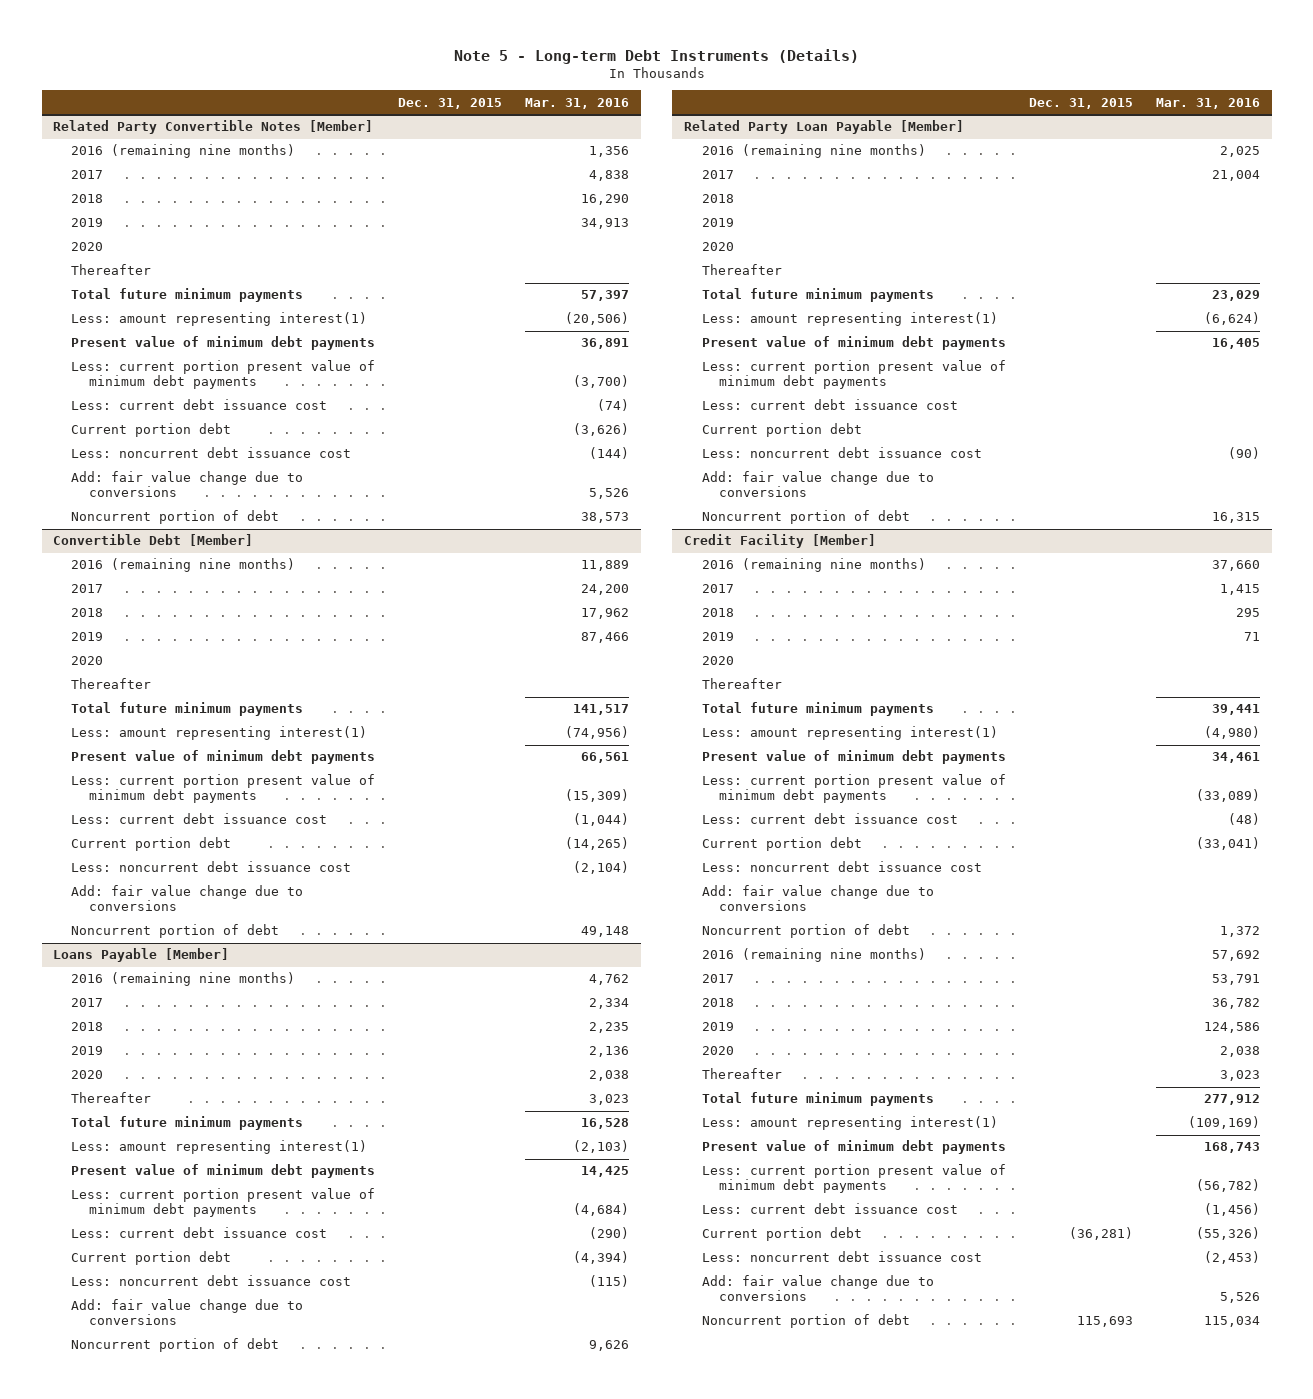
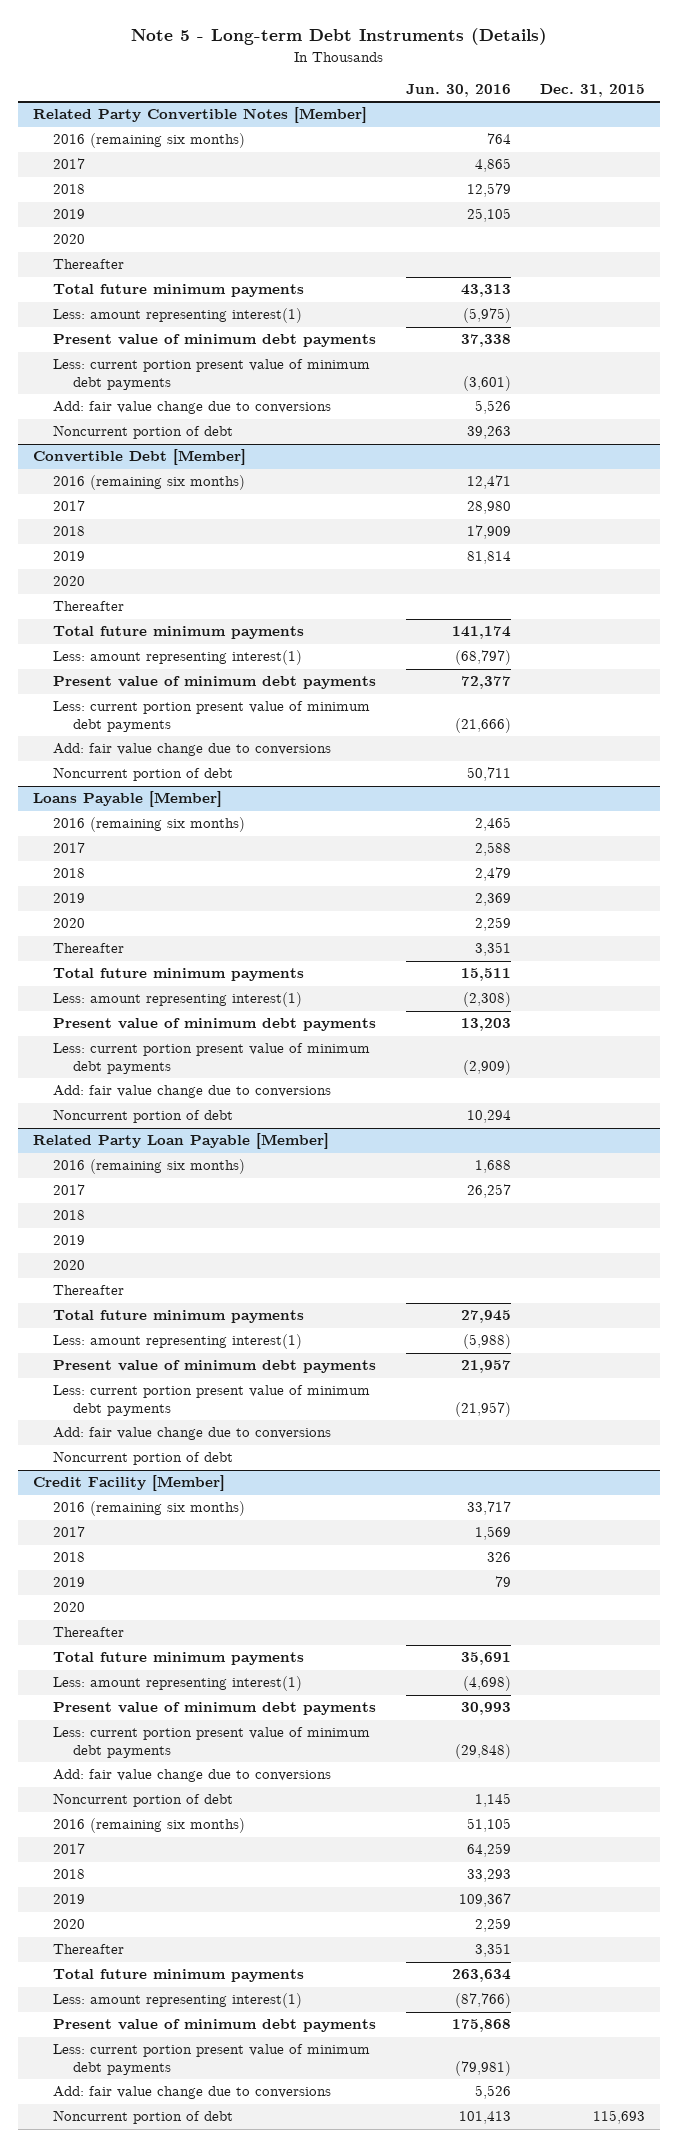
[525,97,630,109] Mar. 31, 2016 -> none
none -> [405,83,511,97] Jun. 30, 2016
[70,144,295,159] 2016 (remaining nine months) -> [53,133,246,149] 2016 (remaining six months)
[70,399,327,411] Less: current debt issuance cost -> none
[70,423,231,438] Current portion debt -> none
[70,447,351,459] Less: noncurrent debt issuance cost -> none
[70,558,295,573] 2016 (remaining nine months) -> [53,475,246,491] 2016 (remaining six months)
[70,813,327,825] Less: current debt issuance cost -> none
[70,837,231,852] Current portion debt -> none
[70,861,351,873] Less: noncurrent debt issuance cost -> none
[70,972,295,987] 2016 (remaining nine months) -> [53,817,246,833] 2016 (remaining six months)
[70,1227,327,1239] Less: current debt issuance cost -> none
[70,1251,231,1266] Current portion debt -> none
[70,1275,351,1287] Less: noncurrent debt issuance cost -> none
[701,144,926,159] 2016 (remaining nine months) -> [53,1159,246,1175] 2016 (remaining six months)
[701,399,958,411] Less: current debt issuance cost -> none
[701,423,862,438] Current portion debt -> none
[701,447,982,459] Less: noncurrent debt issuance cost -> none
[701,558,926,573] 2016 (remaining nine months) -> [53,1501,246,1517] 2016 (remaining six months)
[701,813,958,825] Less: current debt issuance cost -> none
[701,837,862,852] Current portion debt -> none
[701,861,982,873] Less: noncurrent debt issuance cost -> none
[701,948,926,963] 2016 (remaining nine months) -> [53,1818,246,1834] 2016 (remaining six months)
[701,1203,958,1215] Less: current debt issuance cost -> none
[701,1227,862,1242] Current portion debt -> none
[701,1251,982,1263] Less: noncurrent debt issuance cost -> none

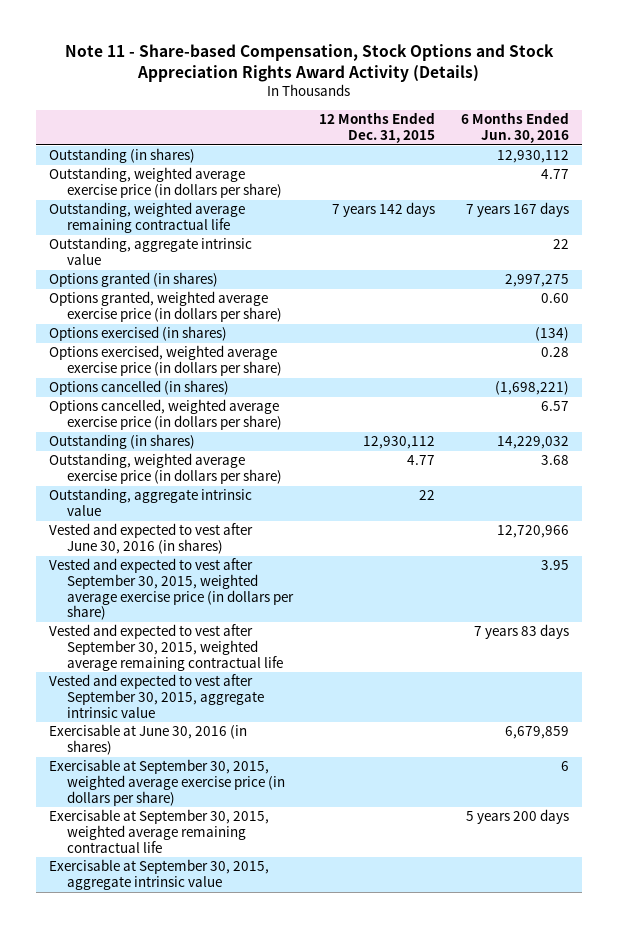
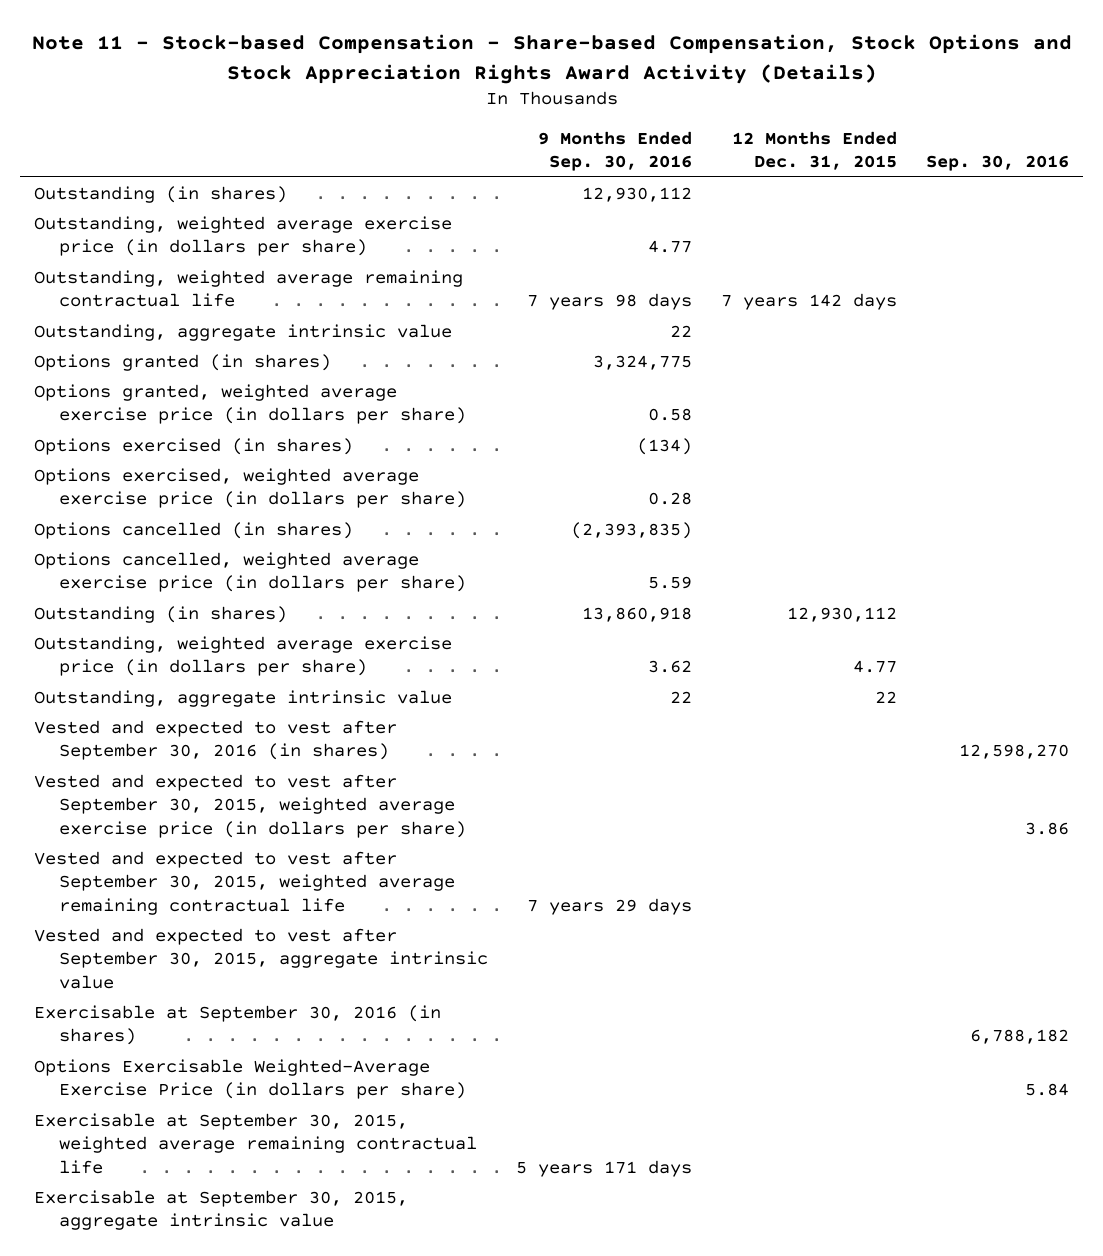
[65,44,555,83] Note 11 - Share-based Compensation, Stock Options and Stock Appreciation Rights Award Activity (Details) -> [31,34,1072,84] Note 11 - Stock-based Compensation - Share-based Compensation, Stock Options and Stock Appreciation Rights Award Activity (Details)
[461,112,570,144] 6 Months Ended Jun. 30, 2016 -> none
none -> [538,130,693,172] 9 Months Ended Sep. 30, 2016
none -> [925,155,1069,172] Sep. 30, 2016
[49,523,254,555] Vested and expected to vest after June 30, 2016 (in shares) -> [34,719,398,761] Vested and expected to vest after September 30, 2016 (in shares)
[49,724,248,756] Exercisable at June 30, 2016 (in shares) -> [34,1004,442,1046] Exercisable at September 30, 2016 (in shares)
[49,759,285,806] Exercisable at September 30, 2015, weighted average exercise price (in dollars per share) -> [34,1058,466,1100] Options Exercisable Weighted-Average Exercise Price (in dollars per share)

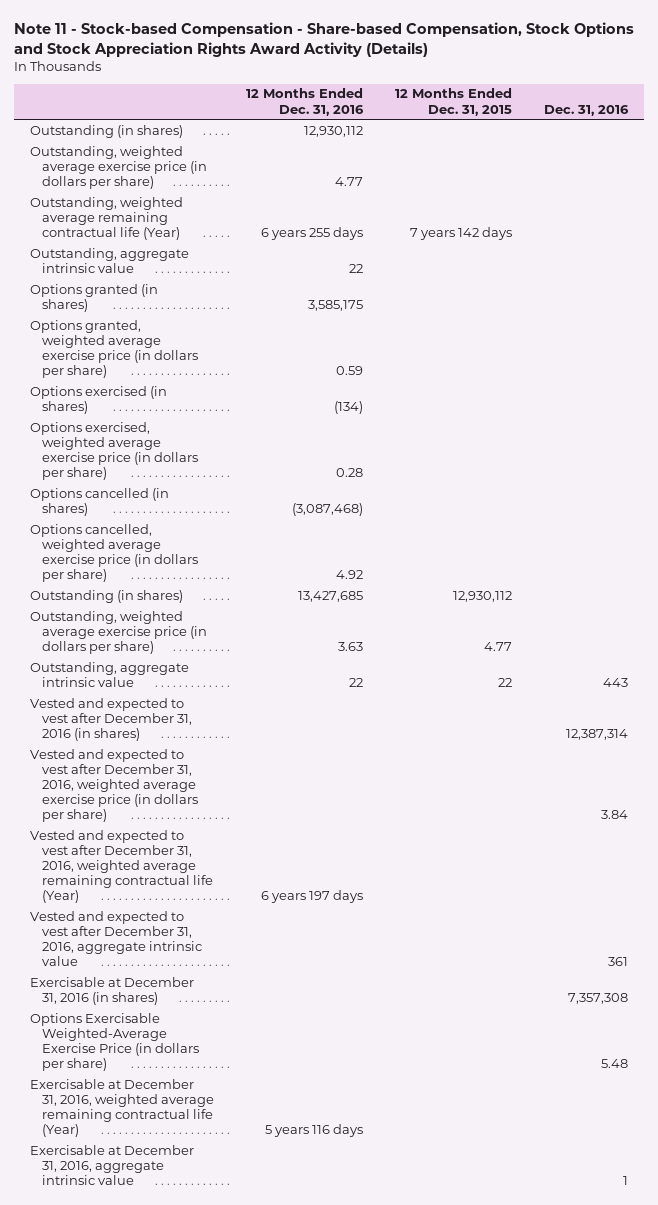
[538,130,693,172] 9 Months Ended Sep. 30, 2016 -> none
[925,155,1069,172] Sep. 30, 2016 -> none
none -> [246,88,365,116] 12 Months Ended Dec. 31, 2016
none -> [543,104,629,116] Dec. 31, 2016
[34,269,464,308] Outstanding, weighted average remaining contractual life -> [29,196,183,241] Outstanding, weighted average remaining contractual life (Year)
[34,719,398,761] Vested and expected to vest after September 30, 2016 (in shares) -> [29,697,193,742] Vested and expected to vest after December 31, 2016 (in shares)
[34,773,466,838] Vested and expected to vest after September 30, 2015, weighted average exercise price (in dollars per share) -> [29,748,199,823] Vested and expected to vest after December 31, 2016, weighted average exercise price (in dollars per share)
[34,850,455,915] Vested and expected to vest after September 30, 2015, weighted average remaining contractual life -> [29,829,214,904] Vested and expected to vest after December 31, 2016, weighted average remaining contractual life (Year)
[34,927,488,989] Vested and expected to vest after September 30, 2015, aggregate intrinsic value -> [29,910,203,967] Vested and expected to vest after December 31, 2016, aggregate intrinsic value
[34,1004,442,1046] Exercisable at September 30, 2016 (in shares) -> [29,976,194,1005] Exercisable at December 31, 2016 (in shares)
[34,1112,477,1174] Exercisable at September 30, 2015, weighted average remaining contractual life -> [29,1078,215,1138] Exercisable at December 31, 2016, weighted average remaining contractual life (Year)
[34,1189,409,1231] Exercisable at September 30, 2015, aggregate intrinsic value -> [29,1144,194,1186] Exercisable at December 31, 2016, aggregate intrinsic value

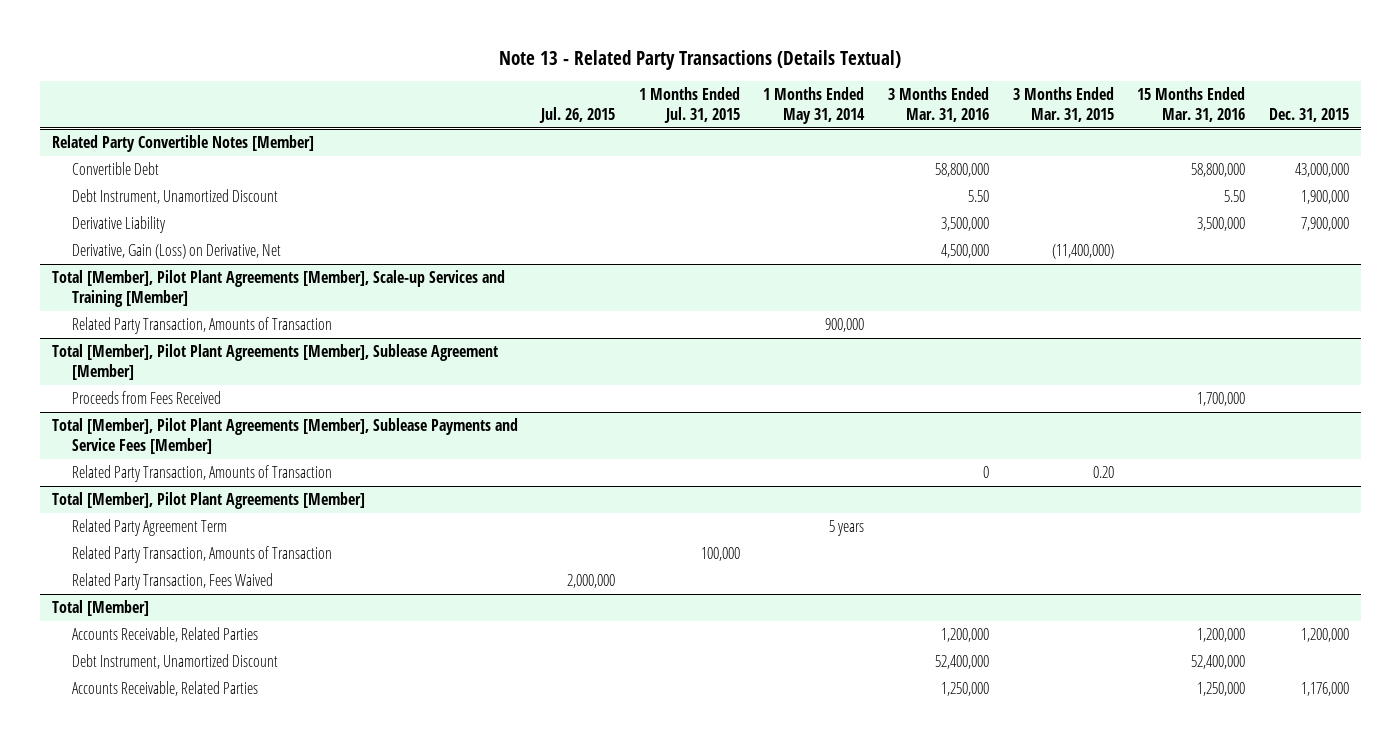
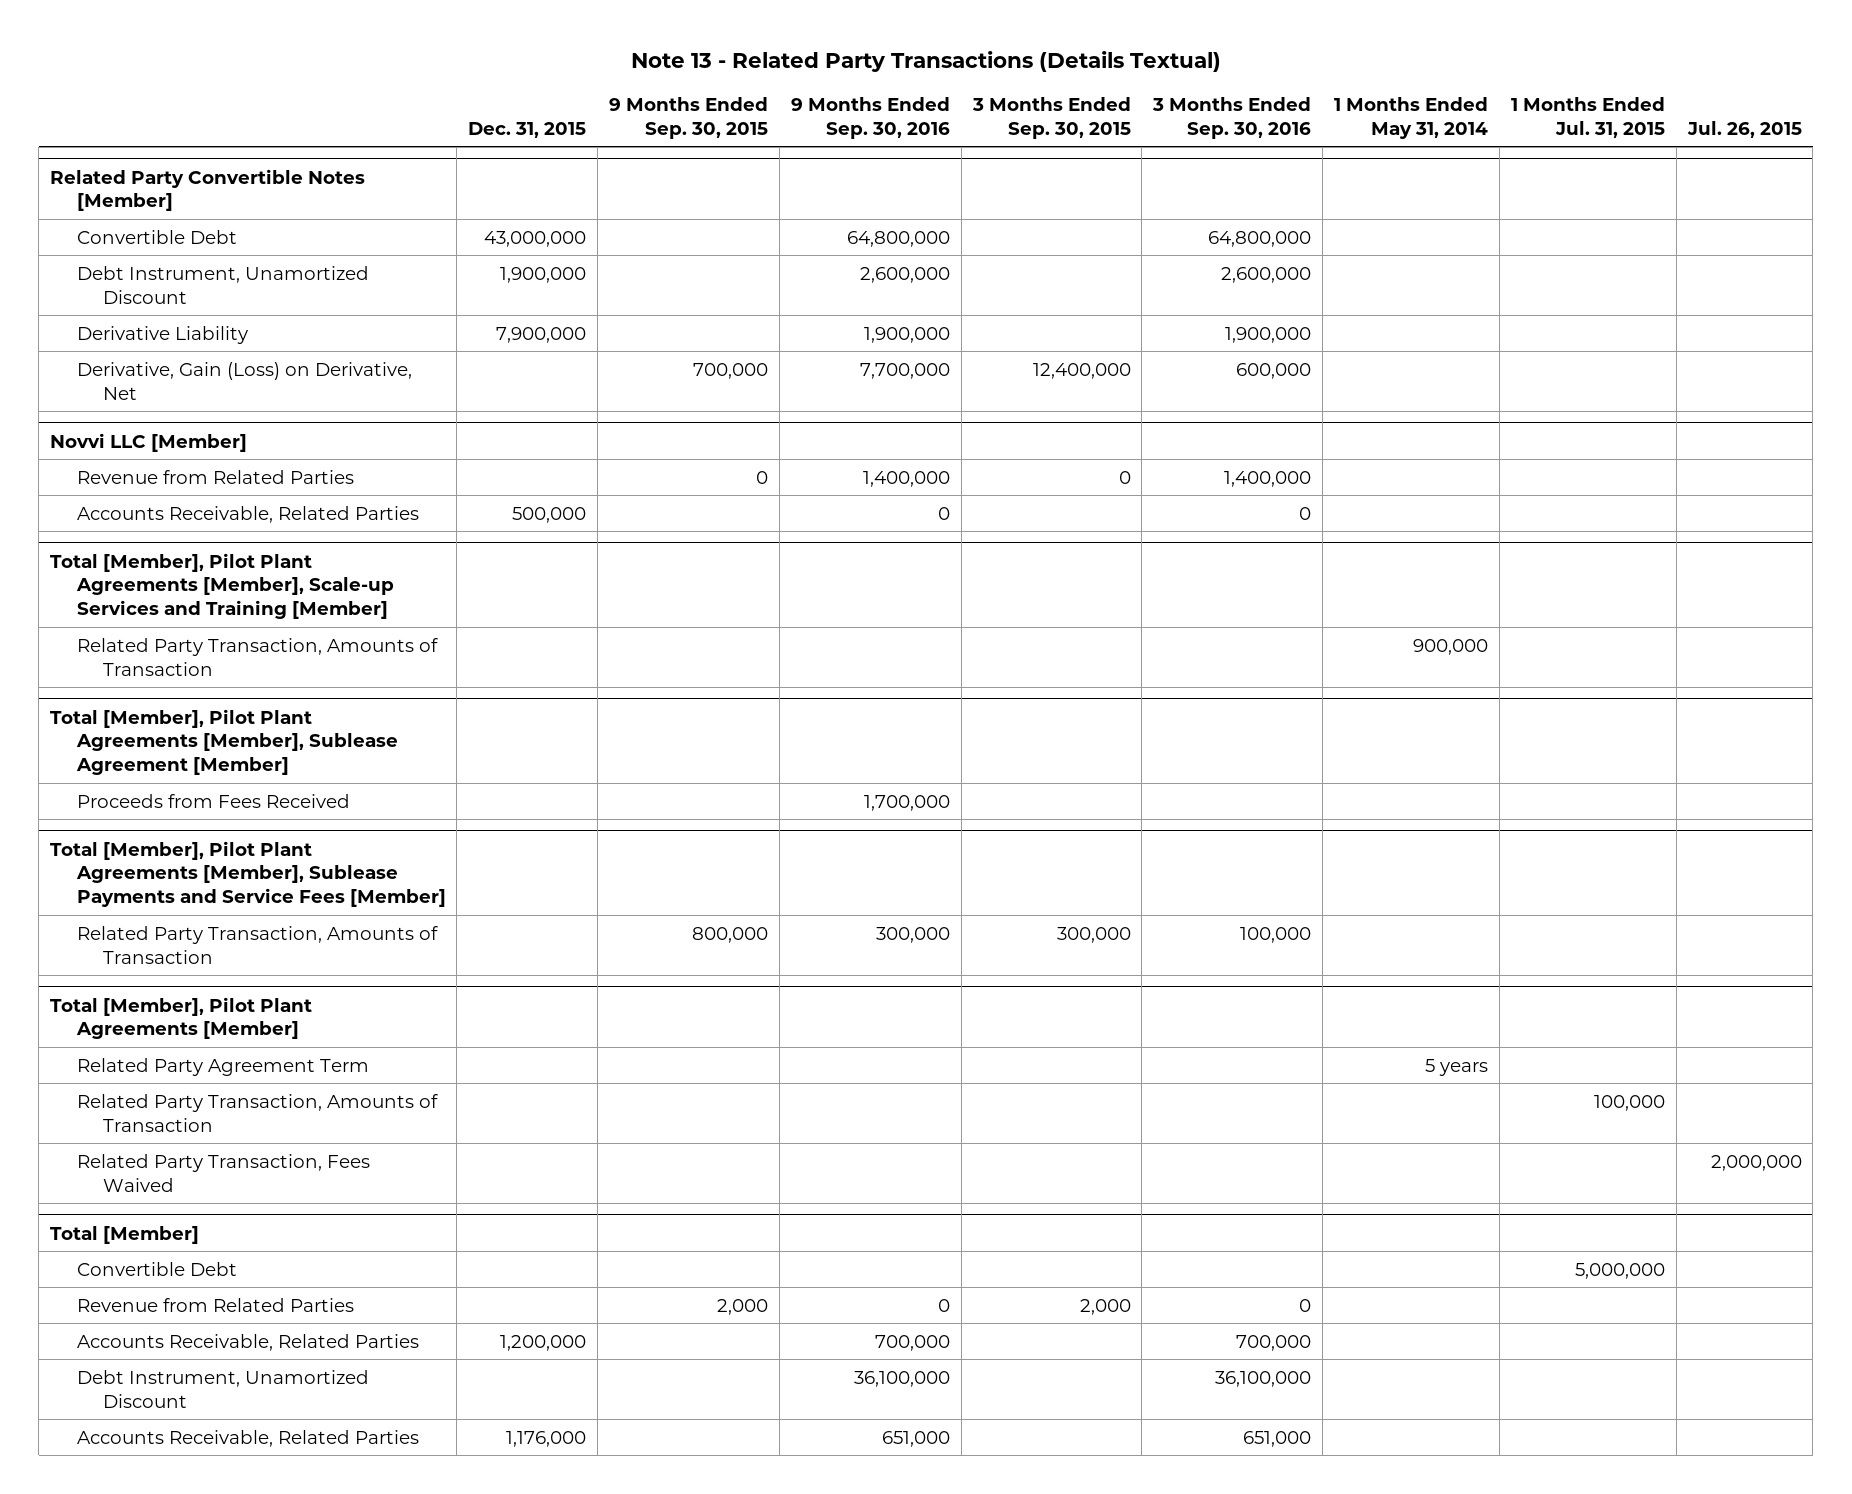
[887,86,989,123] 3 Months Ended Mar. 31, 2016 -> none
[1012,86,1114,123] 3 Months Ended Mar. 31, 2015 -> none
[1137,86,1246,123] 15 Months Ended Mar. 31, 2016 -> none
none -> [609,96,769,139] 9 Months Ended Sep. 30, 2015
none -> [790,96,950,139] 9 Months Ended Sep. 30, 2016
none -> [971,96,1131,139] 3 Months Ended Sep. 30, 2015
none -> [1152,96,1312,139] 3 Months Ended Sep. 30, 2016
none -> [50,432,248,452] Novvi LLC [Member]
none -> [76,469,354,484] Revenue from Related Parties
none -> [76,505,419,523] Accounts Receivable, Related Parties
none -> [76,1261,237,1276] Convertible Debt
none -> [76,1297,354,1312] Revenue from Related Parties

